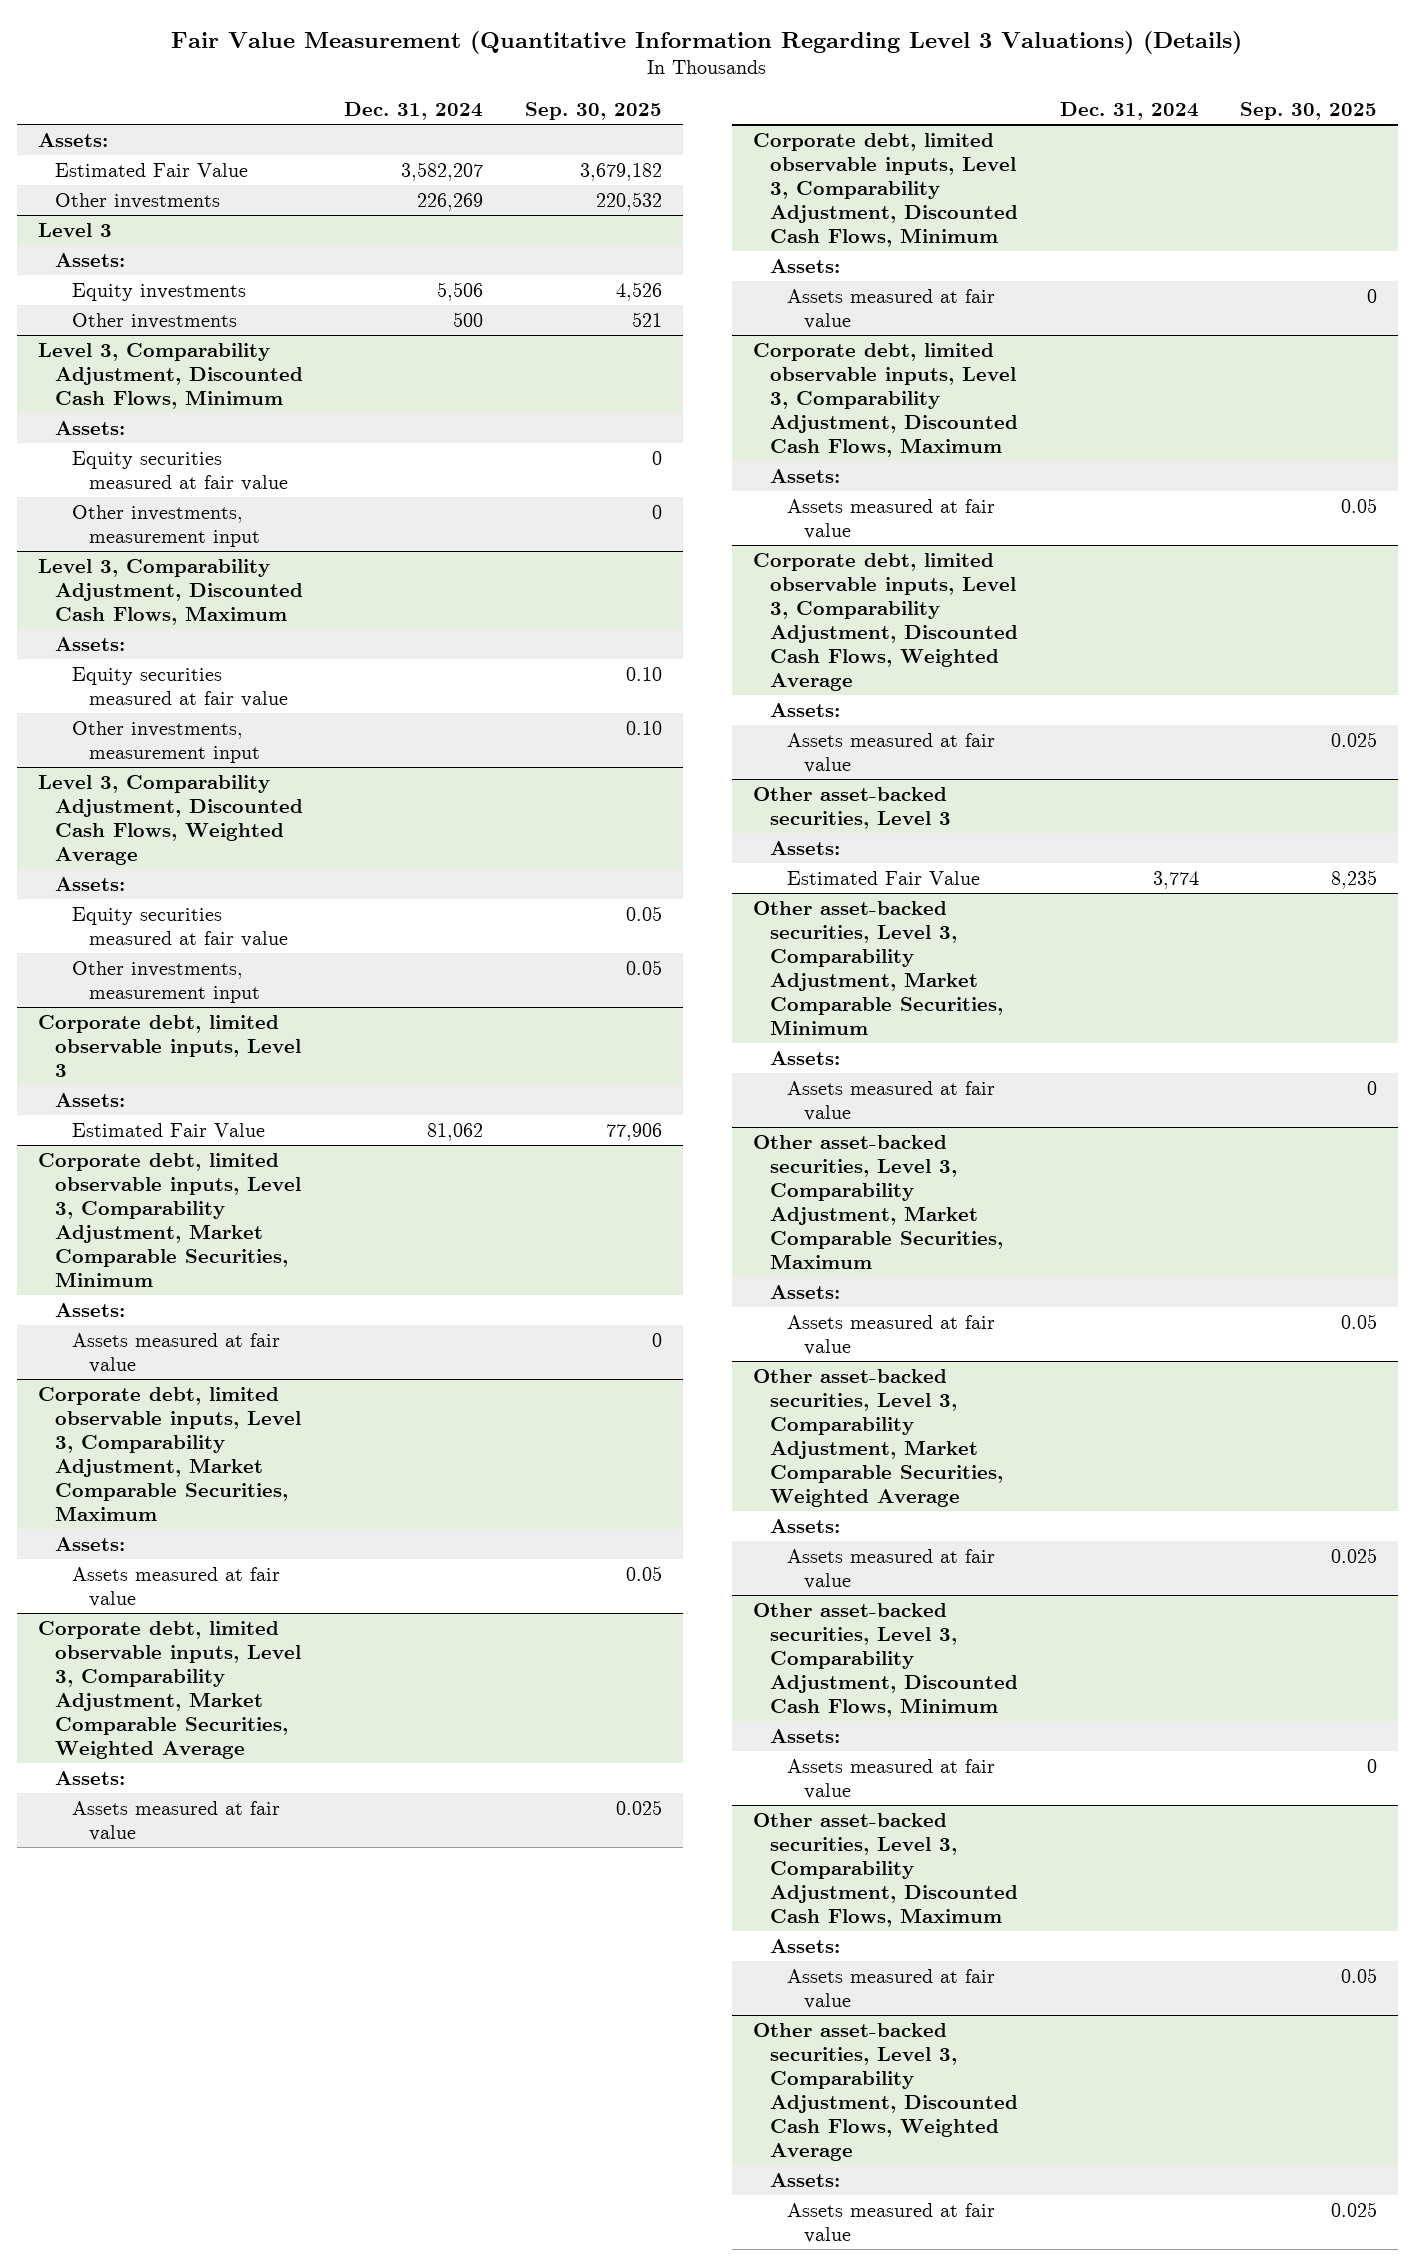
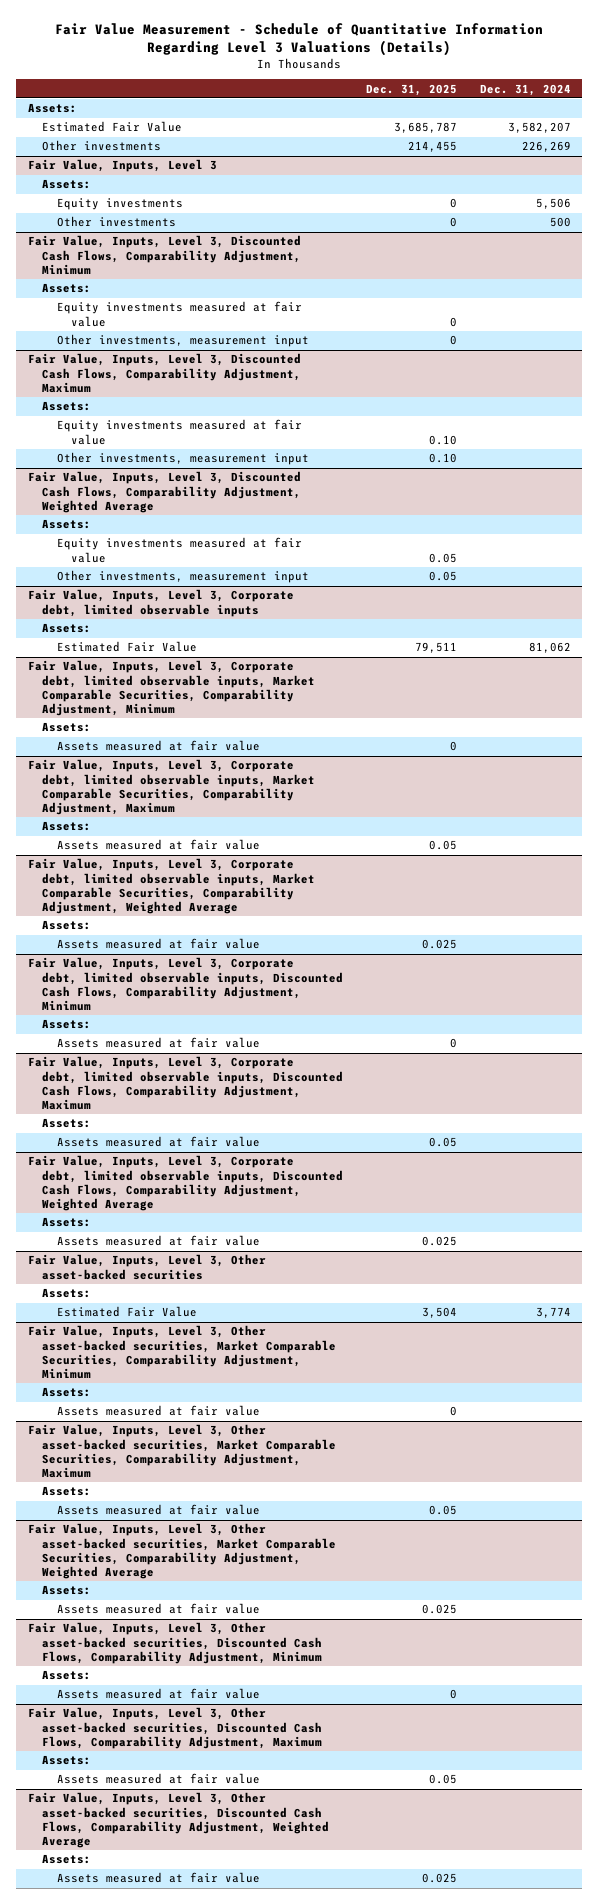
[171,30,1243,54] Fair Value Measurement (Quantitative Information Regarding Level 3 Valuations) (Details) -> [55,23,544,57] Fair Value Measurement - Schedule of Quantitative Information Regarding Level 3 Valuations (Details)
[524,102,662,121] Sep. 30, 2025 -> none
none -> [365,83,457,96] Dec. 31, 2025
[37,222,112,237] Level 3 -> [27,159,217,173] Fair Value, Inputs, Level 3
[37,342,303,409] Level 3, Comparability Adjustment, Discounted Cash Flows, Minimum -> [27,235,302,275] Fair Value, Inputs, Level 3, Discounted Cash Flows, Comparability Adjustment, Minimum
[71,450,288,491] Equity securities measured at fair value -> [56,301,302,327] Equity investments measured at fair value
[37,558,303,625] Level 3, Comparability Adjustment, Discounted Cash Flows, Maximum -> [27,353,302,393] Fair Value, Inputs, Level 3, Discounted Cash Flows, Comparability Adjustment, Maximum
[71,666,288,707] Equity securities measured at fair value -> [56,419,302,445] Equity investments measured at fair value
[37,774,303,865] Level 3, Comparability Adjustment, Discounted Cash Flows, Weighted Average -> [27,471,302,513] Fair Value, Inputs, Level 3, Discounted Cash Flows, Comparability Adjustment, Weighted Average
[71,906,288,947] Equity securities measured at fair value -> [56,537,302,563] Equity investments measured at fair value
[37,1014,301,1077] Corporate debt, limited observable inputs, Level 3 -> [27,589,294,617] Fair Value, Inputs, Level 3, Corporate debt, limited observable inputs
[37,1152,301,1287] Corporate debt, limited observable inputs, Level 3, Comparability Adjustment, Market Comparable Securities, Minimum -> [27,660,316,716] Fair Value, Inputs, Level 3, Corporate debt, limited observable inputs, Market Comparable Securities, Comparability Adjustment, Minimum
[37,1386,301,1521] Corporate debt, limited observable inputs, Level 3, Comparability Adjustment, Market Comparable Securities, Maximum -> [27,759,316,815] Fair Value, Inputs, Level 3, Corporate debt, limited observable inputs, Market Comparable Securities, Comparability Adjustment, Maximum
[37,1620,301,1759] Corporate debt, limited observable inputs, Level 3, Comparability Adjustment, Market Comparable Securities, Weighted Average -> [27,858,316,914] Fair Value, Inputs, Level 3, Corporate debt, limited observable inputs, Market Comparable Securities, Comparability Adjustment, Weighted Average
[753,132,1019,247] Corporate debt, limited observable inputs, Level 3, Comparability Adjustment, Discounted Cash Flows, Minimum -> [27,957,344,1011] Fair Value, Inputs, Level 3, Corporate debt, limited observable inputs, Discounted Cash Flows, Comparability Adjustment, Minimum
[753,342,1019,457] Corporate debt, limited observable inputs, Level 3, Comparability Adjustment, Discounted Cash Flows, Maximum -> [27,1056,344,1110] Fair Value, Inputs, Level 3, Corporate debt, limited observable inputs, Discounted Cash Flows, Comparability Adjustment, Maximum
[753,552,1019,691] Corporate debt, limited observable inputs, Level 3, Comparability Adjustment, Discounted Cash Flows, Weighted Average -> [27,1155,344,1211] Fair Value, Inputs, Level 3, Corporate debt, limited observable inputs, Discounted Cash Flows, Comparability Adjustment, Weighted Average
[753,786,952,829] Other asset-backed securities, Level 3 -> [27,1254,266,1280] Fair Value, Inputs, Level 3, Other asset-backed securities
[753,900,1004,1035] Other asset-backed securities, Level 3, Comparability Adjustment, Market Comparable Securities, Minimum -> [27,1325,337,1379] Fair Value, Inputs, Level 3, Other asset-backed securities, Market Comparable Securities, Comparability Adjustment, Minimum
[753,1134,1004,1269] Other asset-backed securities, Level 3, Comparability Adjustment, Market Comparable Securities, Maximum -> [27,1424,337,1478] Fair Value, Inputs, Level 3, Other asset-backed securities, Market Comparable Securities, Comparability Adjustment, Maximum
[753,1368,1004,1507] Other asset-backed securities, Level 3, Comparability Adjustment, Market Comparable Securities, Weighted Average -> [27,1523,337,1579] Fair Value, Inputs, Level 3, Other asset-backed securities, Market Comparable Securities, Comparability Adjustment, Weighted Average
[753,1602,1019,1717] Other asset-backed securities, Level 3, Comparability Adjustment, Discounted Cash Flows, Minimum -> [27,1622,323,1664] Fair Value, Inputs, Level 3, Other asset-backed securities, Discounted Cash Flows, Comparability Adjustment, Minimum
[753,1812,1019,1927] Other asset-backed securities, Level 3, Comparability Adjustment, Discounted Cash Flows, Maximum -> [27,1707,323,1749] Fair Value, Inputs, Level 3, Other asset-backed securities, Discounted Cash Flows, Comparability Adjustment, Maximum
[753,2022,1019,2161] Other asset-backed securities, Level 3, Comparability Adjustment, Discounted Cash Flows, Weighted Average -> [27,1792,330,1848] Fair Value, Inputs, Level 3, Other asset-backed securities, Discounted Cash Flows, Comparability Adjustment, Weighted Average

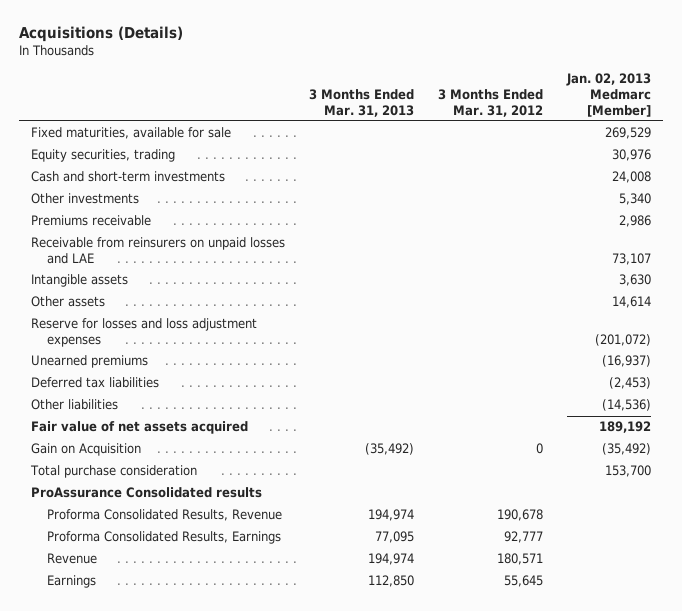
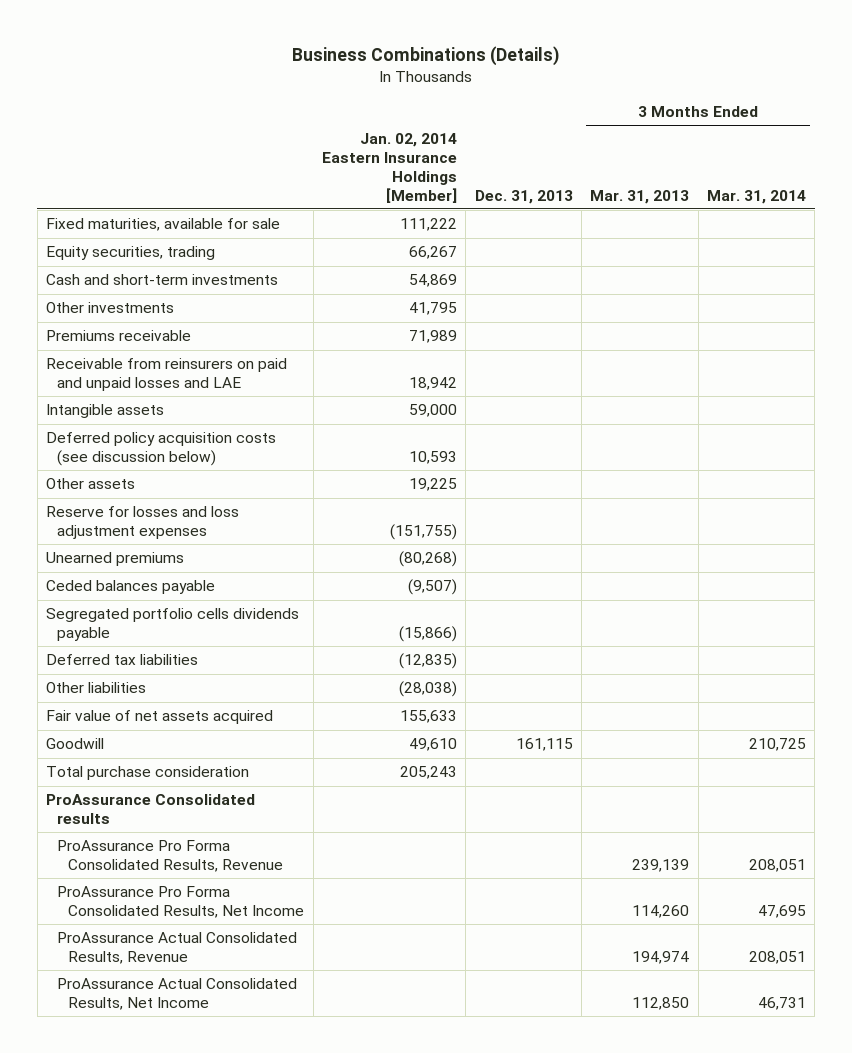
[18,26,183,43] Acquisitions (Details) -> [292,46,560,67] Business Combinations (Details)
[438,89,544,117] 3 Months Ended Mar. 31, 2012 -> none
[566,73,652,117] Jan. 02, 2013 Medmarc [Member] -> none
none -> [321,133,457,203] Jan. 02, 2014 Eastern Insurance Holdings [Member]
none -> [474,189,573,204] Dec. 31, 2013
none -> [706,189,806,204] Mar. 31, 2014
[30,237,285,265] Receivable from reinsurers on unpaid losses and LAE -> [46,358,288,392] Receivable from reinsurers on paid and unpaid losses and LAE
none -> [46,432,277,467] Deferred policy acquisition costs (see discussion below)
none -> [46,580,216,595] Ceded balances payable
none -> [46,608,300,642] Segregated portfolio cells dividends payable
[30,443,141,457] Gain on Acquisition -> none
none -> [46,738,105,750] Goodwill
[47,509,283,522] Proforma Consolidated Results, Revenue -> [57,840,284,873] ProAssurance Pro Forma Consolidated Results, Revenue
[368,509,415,522] 194,974 -> [632,859,690,873] 239,139
[47,531,282,545] Proforma Consolidated Results, Earnings -> [57,886,305,919] ProAssurance Pro Forma Consolidated Results, Net Income
[375,531,415,544] 77,095 -> [632,905,690,919] 114,260
[47,553,98,565] Revenue -> [57,932,298,965] ProAssurance Actual Consolidated Results, Revenue
[47,575,97,589] Earnings -> [57,978,298,1011] ProAssurance Actual Consolidated Results, Net Income

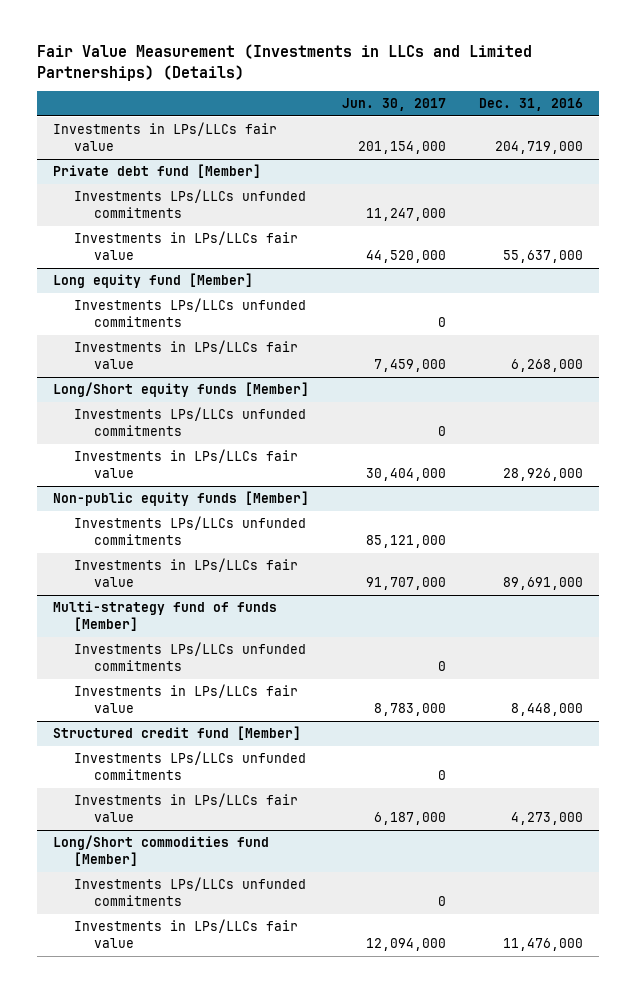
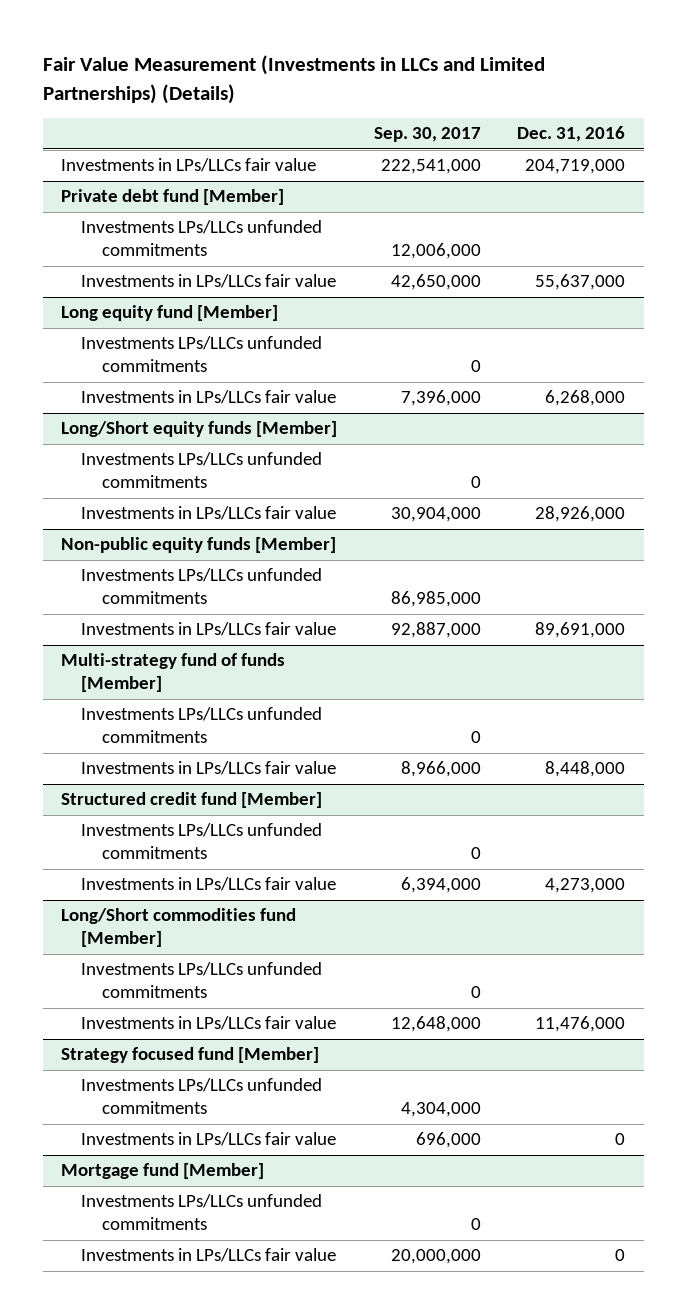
[341,98,446,112] Jun. 30, 2017 -> none
none -> [373,127,481,143] Sep. 30, 2017
none -> [61,1047,320,1064] Strategy focused fund [Member]
none -> [81,1078,323,1115] Investments LPs/LLCs unfunded commitments
none -> [81,1132,337,1147] Investments in LPs/LLCs fair value
none -> [61,1163,265,1180] Mortgage fund [Member]
none -> [81,1194,323,1231] Investments LPs/LLCs unfunded commitments
none -> [81,1248,337,1263] Investments in LPs/LLCs fair value

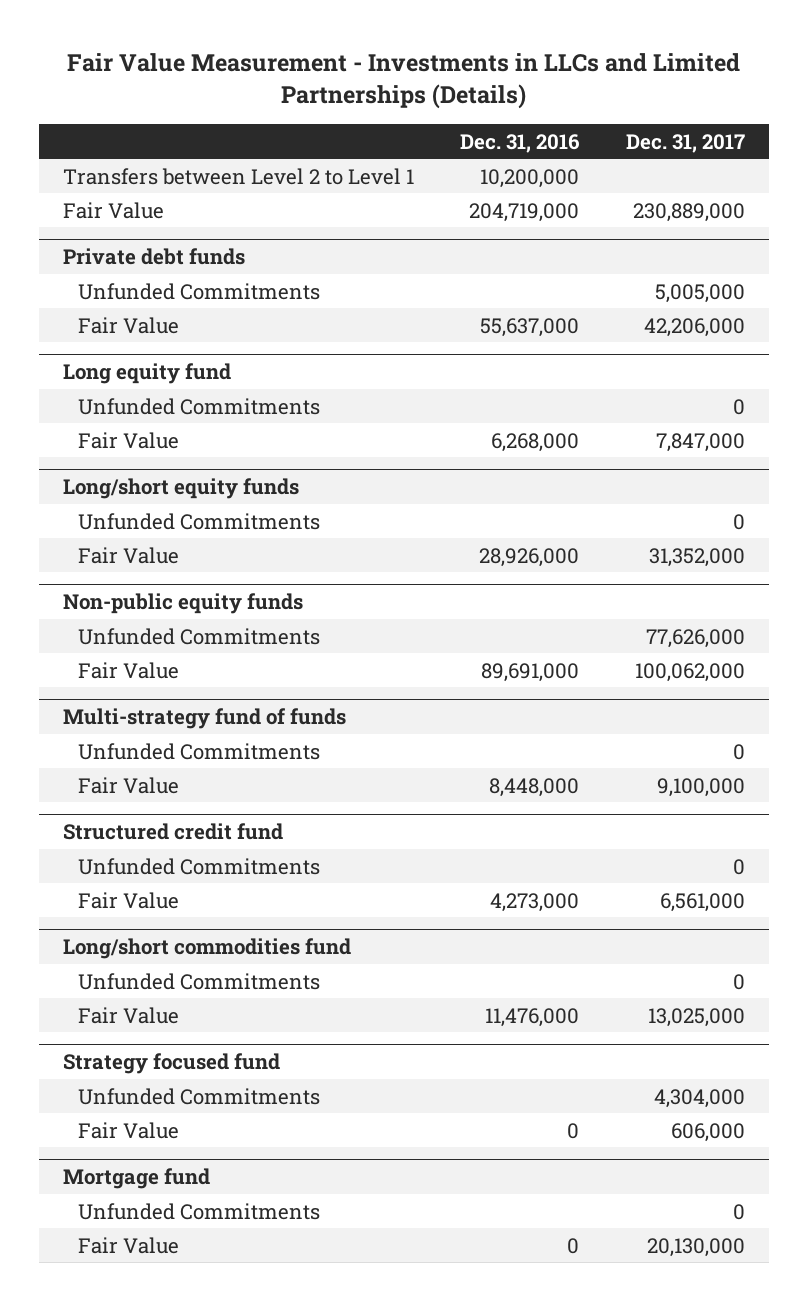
[42,55,545,104] Fair Value Measurement (Investments in LLCs and Limited Partnerships) (Details) -> [66,53,740,110] Fair Value Measurement - Investments in LLCs and Limited Partnerships (Details)
[373,127,481,143] Sep. 30, 2017 -> none
none -> [626,133,746,153] Dec. 31, 2017
none -> [62,167,414,185] Transfers between Level 2 to Level 1
[61,158,317,173] Investments in LPs/LLCs fair value -> [62,201,164,219] Fair Value
[61,189,285,206] Private debt fund [Member] -> [62,248,245,266] Private debt funds
[81,220,323,257] Investments LPs/LLCs unfunded commitments -> [78,282,321,300] Unfunded Commitments
[81,274,337,289] Investments in LPs/LLCs fair value -> [78,316,180,334] Fair Value
[61,305,279,322] Long equity fund [Member] -> [62,363,231,385] Long equity fund
[81,336,323,373] Investments LPs/LLCs unfunded commitments -> [78,397,321,415] Unfunded Commitments
[81,390,337,405] Investments in LPs/LLCs fair value -> [78,431,180,449] Fair Value
[61,421,338,438] Long/Short equity funds [Member] -> [62,478,299,500] Long/short equity funds
[81,452,323,489] Investments LPs/LLCs unfunded commitments -> [78,512,321,530] Unfunded Commitments
[81,506,337,521] Investments in LPs/LLCs fair value -> [78,546,180,564] Fair Value
[61,537,337,554] Non-public equity funds [Member] -> [62,593,303,615] Non-public equity funds
[81,568,323,605] Investments LPs/LLCs unfunded commitments -> [78,627,321,645] Unfunded Commitments
[81,622,337,637] Investments in LPs/LLCs fair value -> [78,661,180,679] Fair Value
[61,653,286,693] Multi-strategy fund of funds [Member] -> [62,708,346,730] Multi-strategy fund of funds
[81,707,323,744] Investments LPs/LLCs unfunded commitments -> [78,742,321,760] Unfunded Commitments
[81,761,337,776] Investments in LPs/LLCs fair value -> [78,776,180,794] Fair Value
[61,792,323,809] Structured credit fund [Member] -> [62,823,283,841] Structured credit fund
[81,823,323,860] Investments LPs/LLCs unfunded commitments -> [78,857,321,875] Unfunded Commitments
[81,877,337,892] Investments in LPs/LLCs fair value -> [78,891,180,909] Fair Value
[61,908,297,948] Long/Short commodities fund [Member] -> [62,938,351,960] Long/short commodities fund
[81,962,323,999] Investments LPs/LLCs unfunded commitments -> [78,972,321,990] Unfunded Commitments
[81,1016,337,1031] Investments in LPs/LLCs fair value -> [78,1006,180,1024] Fair Value
[61,1047,320,1064] Strategy focused fund [Member] -> [62,1053,280,1075] Strategy focused fund
[81,1078,323,1115] Investments LPs/LLCs unfunded commitments -> [78,1087,321,1105] Unfunded Commitments
[81,1132,337,1147] Investments in LPs/LLCs fair value -> [78,1121,180,1139] Fair Value
[61,1163,265,1180] Mortgage fund [Member] -> [62,1168,210,1190] Mortgage fund
[81,1194,323,1231] Investments LPs/LLCs unfunded commitments -> [78,1202,321,1220] Unfunded Commitments
[81,1248,337,1263] Investments in LPs/LLCs fair value -> [78,1236,180,1254] Fair Value

